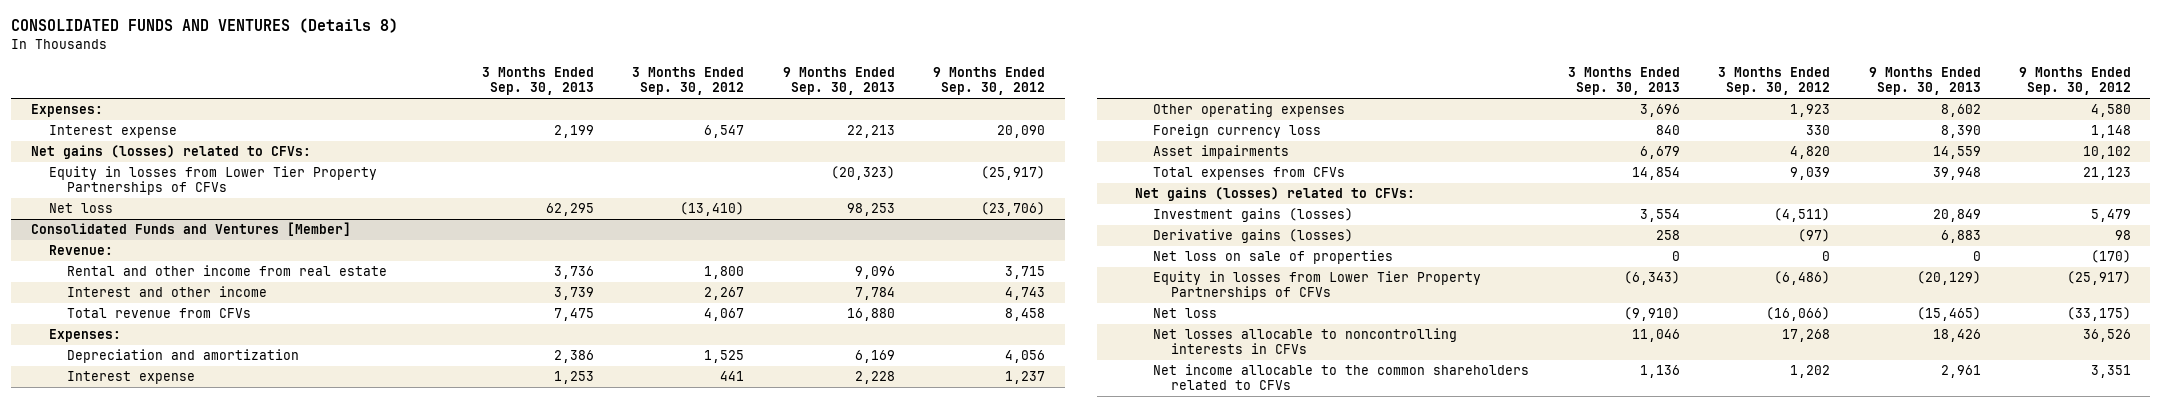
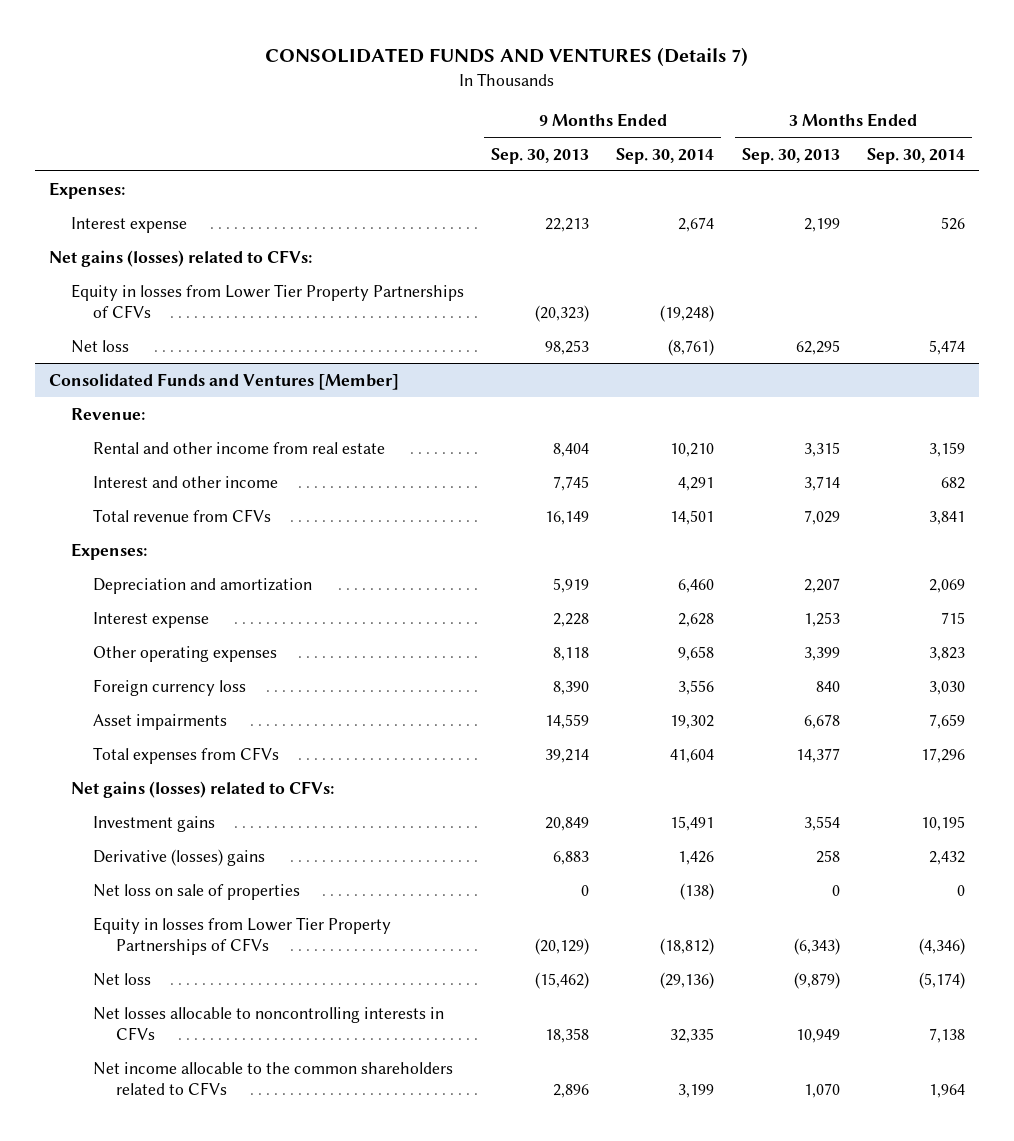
[11,18,399,34] CONSOLIDATED FUNDS AND VENTURES (Details 8) -> [264,47,748,68] CONSOLIDATED FUNDS AND VENTURES (Details 7)
[632,67,745,96] 3 Months Ended Sep. 30, 2012 -> none
[933,67,1046,96] 9 Months Ended Sep. 30, 2012 -> none
none -> [616,147,715,164] Sep. 30, 2014
none -> [867,147,966,164] Sep. 30, 2014
[553,266,594,280] 3,736 -> [803,441,840,457] 3,315
[854,266,895,280] 9,096 -> [553,442,590,457] 8,404
[553,287,594,301] 3,739 -> [803,475,840,491] 3,714
[854,287,895,301] 7,784 -> [553,475,590,491] 7,745
[553,308,594,322] 7,475 -> [803,509,840,525] 7,029
[846,308,895,322] 16,880 -> [545,510,590,525] 16,149
[553,350,594,364] 2,386 -> [803,577,840,593] 2,207
[854,350,895,364] 6,169 -> [553,577,590,593] 5,919
[1639,104,1680,118] 3,696 -> [803,646,840,661] 3,399
[1940,104,1981,118] 8,602 -> [553,646,590,661] 8,118
[1639,146,1680,160] 6,679 -> [803,713,840,729] 6,678
[1631,167,1680,181] 14,854 -> [795,747,840,763] 14,377
[1932,167,1981,181] 39,948 -> [545,748,590,763] 39,214
[1153,208,1354,223] Investment gains (losses) -> [93,815,216,832] Investment gains
[1153,229,1354,244] Derivative gains (losses) -> [93,848,266,866] Derivative (losses) gains
[1623,307,1680,322] (9,910) -> [793,971,840,989] (9,879)
[1916,307,1981,322] (15,465) -> [535,971,590,989] (15,462)
[1631,329,1680,343] 11,046 -> [795,1028,840,1043] 10,949
[1932,329,1981,343] 18,426 -> [545,1027,590,1043] 18,358
[1639,365,1680,379] 1,136 -> [803,1082,840,1098] 1,070
[1940,365,1981,379] 2,961 -> [553,1083,590,1098] 2,896

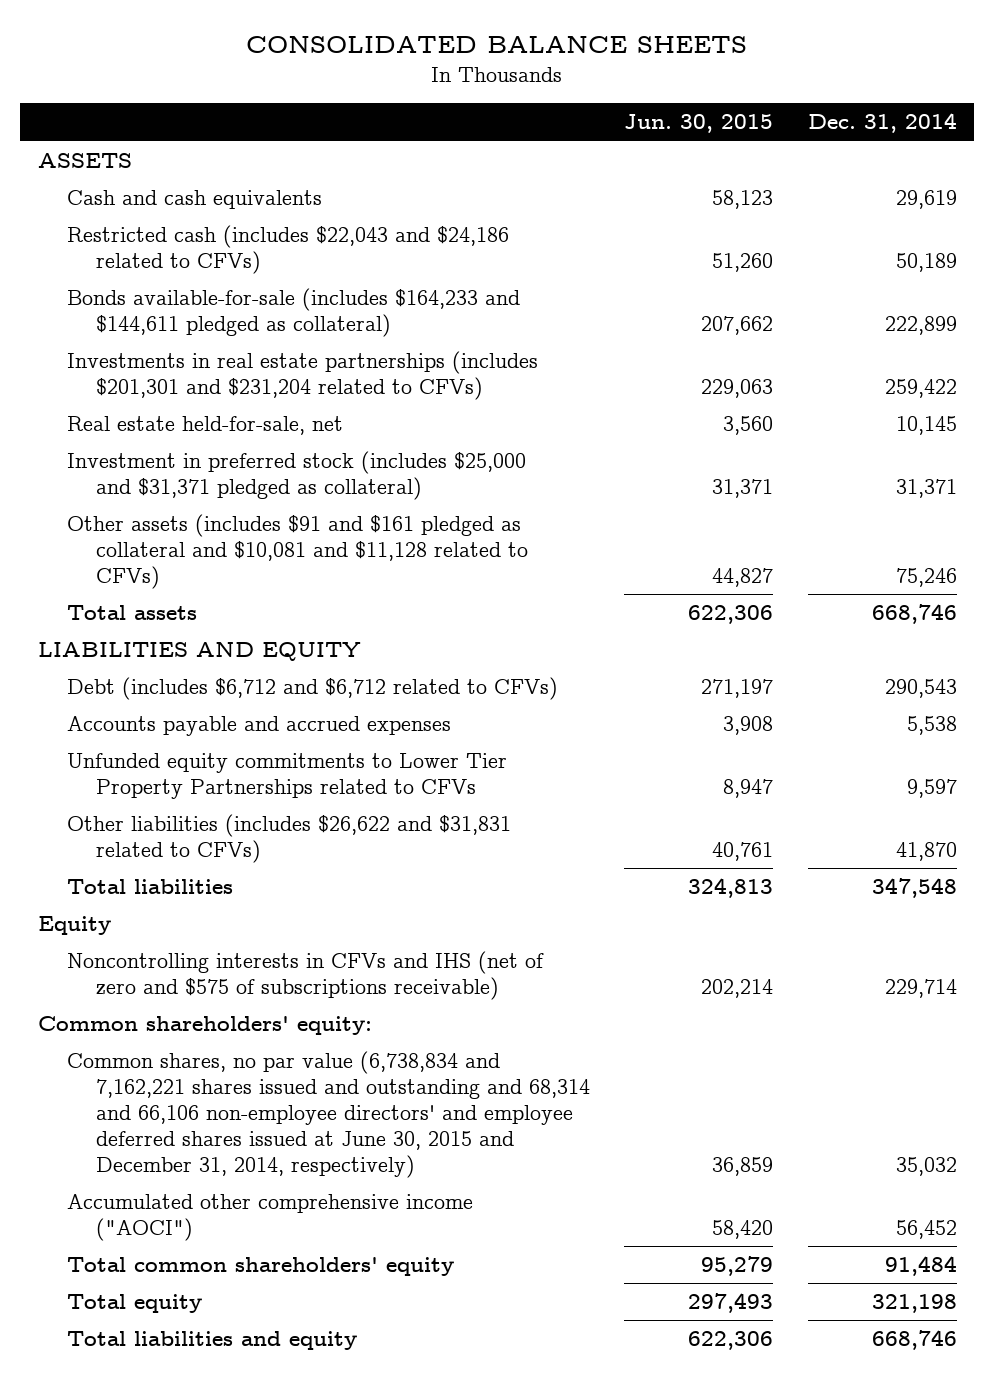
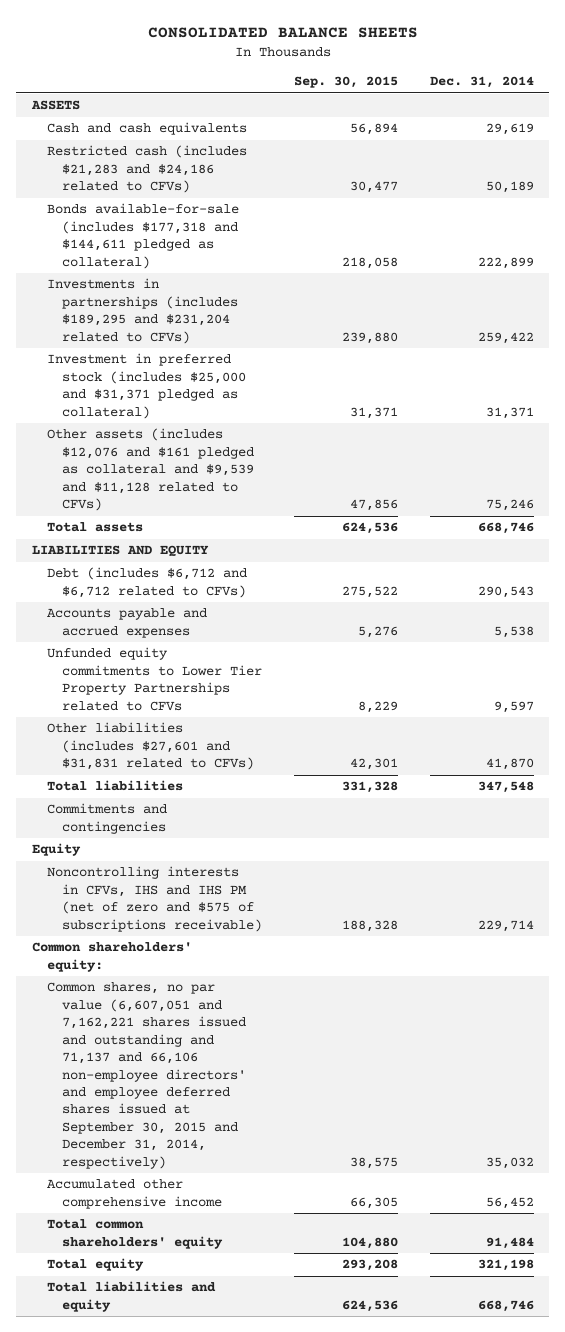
[624,114,774,134] Jun. 30, 2015 -> none
none -> [293,76,398,89] Sep. 30, 2015
[66,415,343,435] Real estate held-for-sale, net -> none
[66,224,509,274] Restricted cash (includes $22,043 and $24,186 related to CFVs) -> [46,145,247,194] Restricted cash (includes $21,283 and $24,186 related to CFVs)
[66,287,520,337] Bonds available-for-sale (includes $164,233 and $144,611 pledged as collateral) -> [46,203,239,269] Bonds available-for-sale (includes $177,318 and $144,611 pledged as collateral)
[66,350,538,400] Investments in real estate partnerships (includes $201,301 and $231,204 related to CFVs) -> [46,278,238,344] Investments in partnerships (includes $189,295 and $231,204 related to CFVs)
[66,513,528,589] Other assets (includes $91 and $161 pledged as collateral and $10,081 and $11,128 related to CFVs) -> [46,428,254,512] Other assets (includes $12,076 and $161 pledged as collateral and $9,539 and $11,128 related to CFVs)
[66,813,511,863] Other liabilities (includes $26,622 and $31,831 related to CFVs) -> [46,722,254,771] Other liabilities (includes $27,601 and $31,831 related to CFVs)
none -> [46,803,167,834] Commitments and contingencies
[66,950,544,1000] Noncontrolling interests in CFVs and IHS (net of zero and $575 of subscriptions receivable) -> [46,866,262,932] Noncontrolling interests in CFVs, IHS and IHS PM (net of zero and $575 of subscriptions receivable)
[66,1050,590,1178] Common shares, no par value (6,738,834 and 7,162,221 shares issued and outstanding and 68,314 and 66,106 non-employee directors' and employee deferred shares issued at June 30, 2015 and December 31, 2014, respectively) -> [46,982,246,1169] Common shares, no par value (6,607,051 and 7,162,221 shares issued and outstanding and 71,137 and 66,106 non-employee directors' and employee deferred shares issued at September 30, 2015 and December 31, 2014, respectively)
[66,1193,473,1241] Accumulated other comprehensive income ("AOCI") -> [46,1179,222,1209] Accumulated other comprehensive income

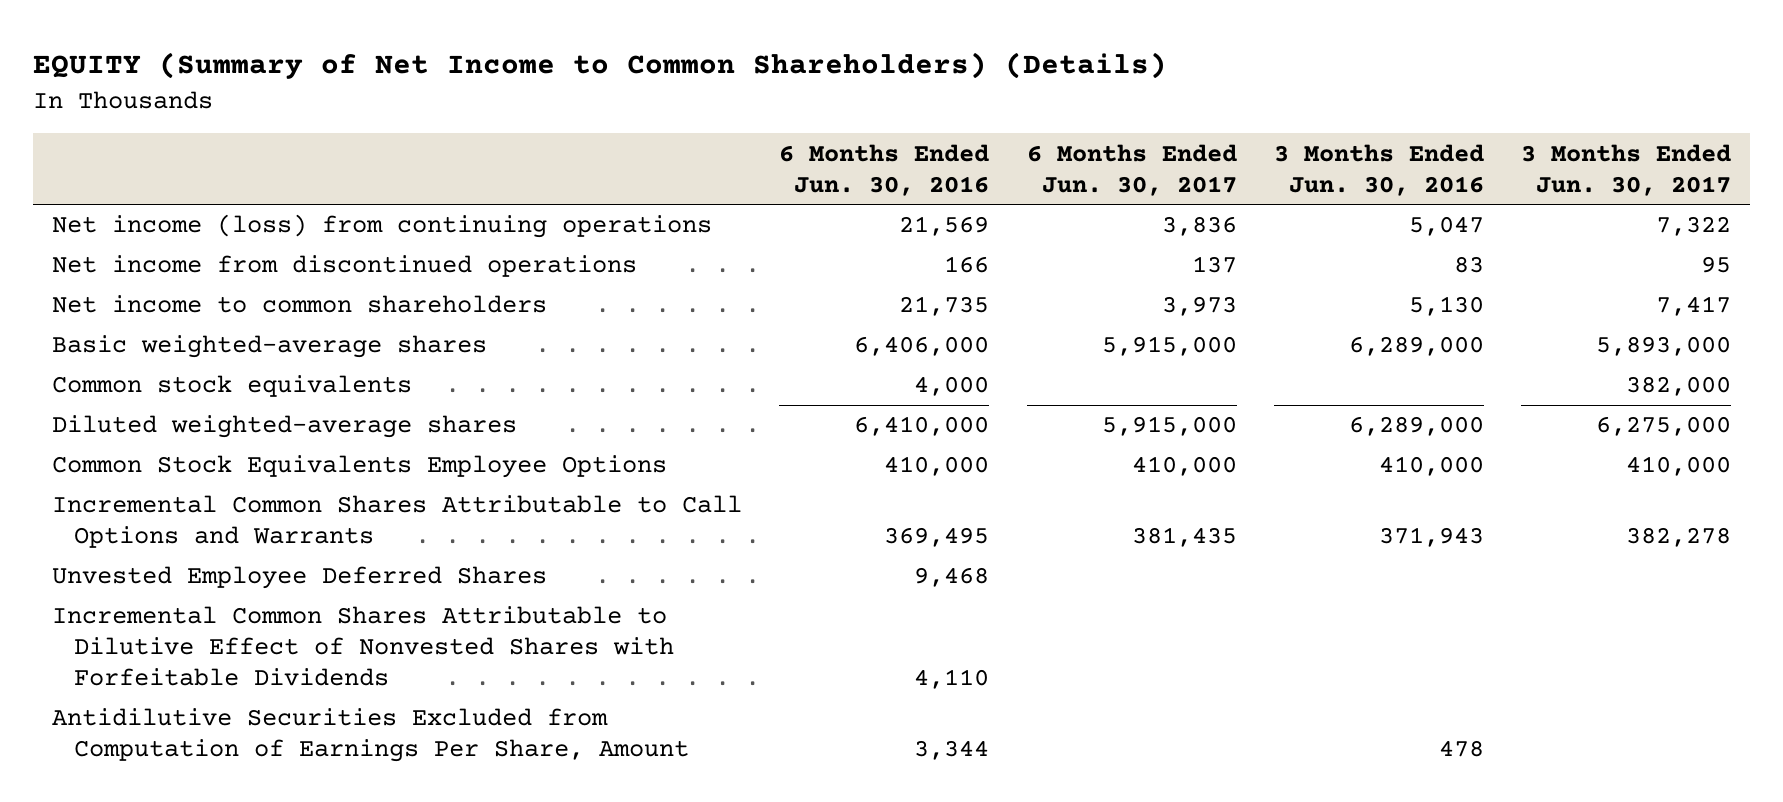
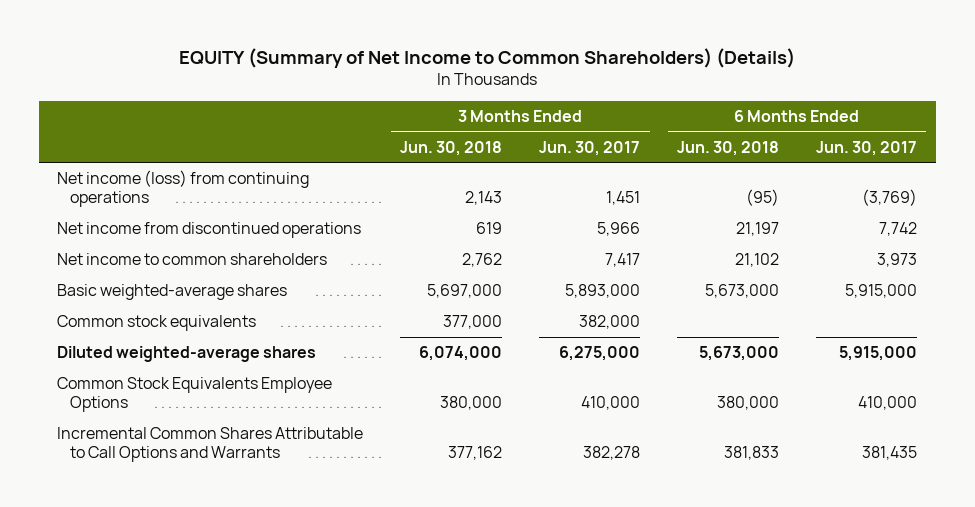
[779,143,990,196] 6 Months Ended Jun. 30, 2016 -> none
[1273,143,1484,196] 3 Months Ended Jun. 30, 2016 -> none
none -> [400,140,503,156] Jun. 30, 2018
none -> [677,140,780,156] Jun. 30, 2018
[1161,216,1237,237] 3,836 -> [862,189,918,207] (3,769)
[1656,216,1732,237] 7,322 -> [606,191,641,206] 1,451
[1191,256,1237,274] 137 -> [879,222,918,237] 7,742
[1701,256,1732,274] 95 -> [597,222,641,237] 5,966
[51,566,547,590] Unvested Employee Deferred Shares -> none
[51,606,674,687] Incremental Common Shares Attributable to Dilutive Effect of Nonvested Shares with Forfeitable Dividends -> none
[51,708,689,763] Antidilutive Securities Excluded from Computation of Earnings Per Share, Amount -> none

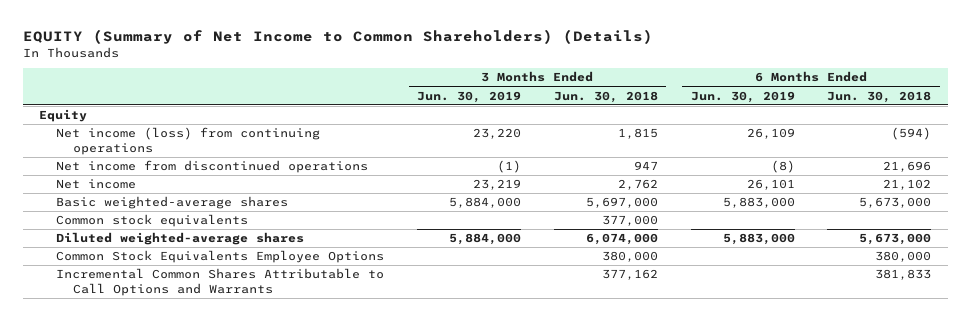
[539,140,641,156] Jun. 30, 2017 -> none
[816,140,918,156] Jun. 30, 2017 -> none
none -> [417,90,522,103] Jun. 30, 2019
none -> [690,90,795,103] Jun. 30, 2019
none -> [39,109,88,123] Equity
[465,191,503,206] 2,143 -> [617,128,658,140] 1,815
[746,189,780,207] (95) -> [891,127,932,141] (594)
[476,222,503,235] 619 -> [633,161,658,171] 947
[736,222,780,237] 21,197 -> [883,161,932,173] 21,696
[57,253,328,266] Net income to common shareholders -> [56,179,137,190] Net income

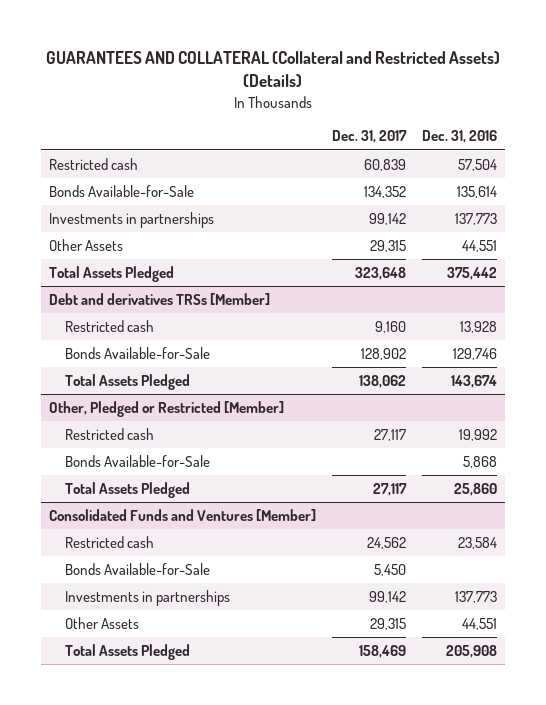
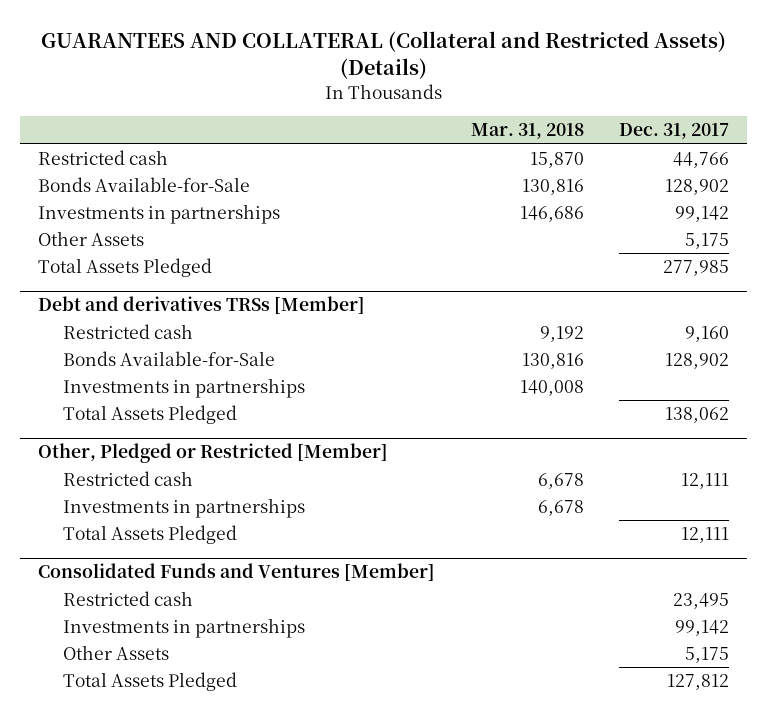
[421,130,497,144] Dec. 31, 2016 -> none
none -> [470,123,584,140] Mar. 31, 2018
[363,158,406,171] 60,839 -> [673,152,730,169] 44,766
[363,185,406,198] 134,352 -> [665,179,730,196] 128,902
[369,239,406,252] 29,315 -> [685,233,730,250] 5,175
[354,266,406,280] 323,648 -> [663,260,730,277] 277,985
none -> [63,378,306,399] Investments in partnerships
[64,454,210,467] Bonds Available-for-Sale -> none
[373,428,406,441] 27,117 -> [681,473,730,490] 12,111
none -> [63,498,306,519] Investments in partnerships
[372,482,407,496] 27,117 -> [681,527,730,544] 12,111
[64,562,210,575] Bonds Available-for-Sale -> none
[366,536,406,549] 24,562 -> [673,593,730,610] 23,495
[369,617,406,630] 29,315 -> [685,647,730,664] 5,175
[358,644,406,658] 158,469 -> [667,674,730,691] 127,812

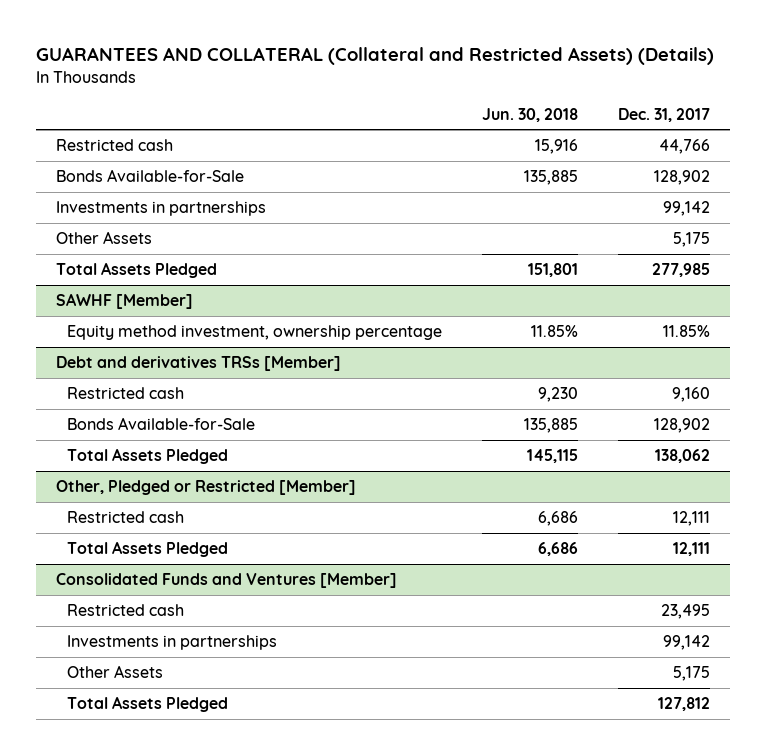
[470,123,584,140] Mar. 31, 2018 -> none
none -> [482,107,579,122] Jun. 30, 2018
none -> [55,292,193,309] SAWHF [Member]
none -> [67,324,443,340] Equity method investment, ownership percentage
[63,378,306,399] Investments in partnerships -> none
[63,498,306,519] Investments in partnerships -> none

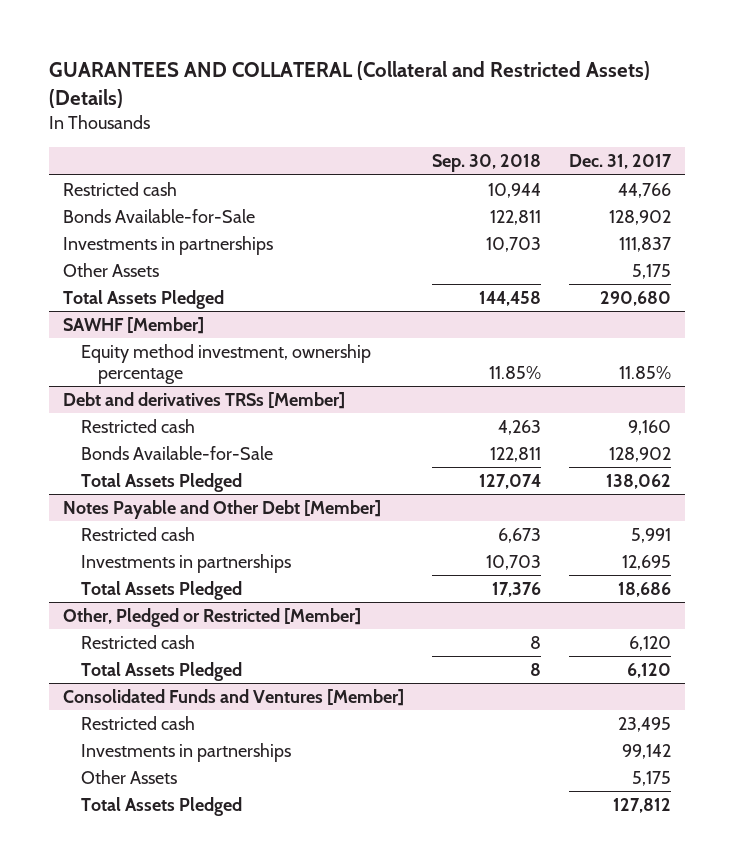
[482,107,579,122] Jun. 30, 2018 -> none
none -> [432,154,542,173] Sep. 30, 2018
[662,200,710,216] 99,142 -> [619,236,672,252] 111,837
[651,262,710,277] 277,985 -> [600,290,672,306] 290,680
none -> [63,499,382,519] Notes Payable and Other Debt [Member]
none -> [80,526,195,541] Restricted cash
none -> [80,553,291,573] Investments in partnerships
none -> [80,580,242,600] Total Assets Pledged
[672,510,710,526] 12,111 -> [629,635,672,651] 6,120
[672,541,710,556] 12,111 -> [627,662,672,678] 6,120

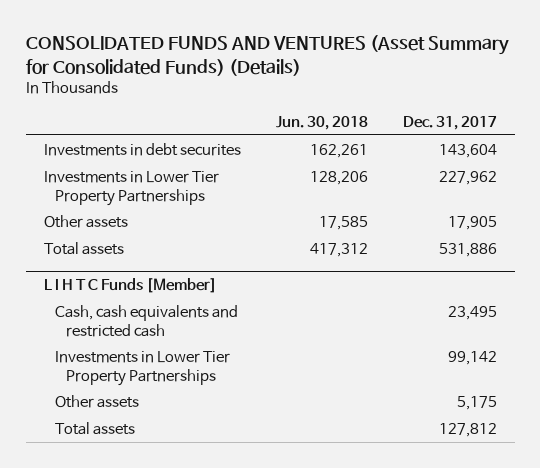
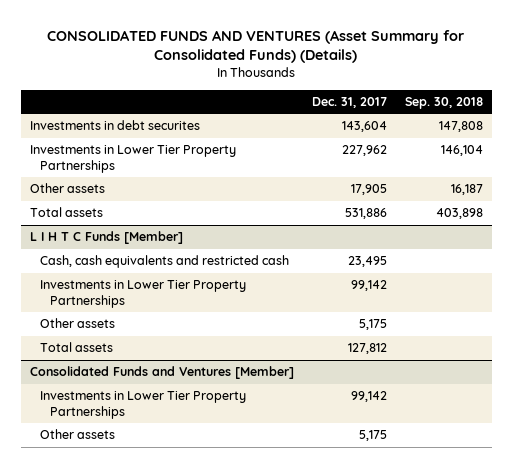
[275,116,368,131] Jun. 30, 2018 -> none
none -> [404,96,483,109] Sep. 30, 2018
none -> [29,366,294,380] Consolidated Funds and Ventures [Member]
none -> [39,391,246,420] Investments in Lower Tier Property Partnerships
none -> [39,429,115,440] Other assets

